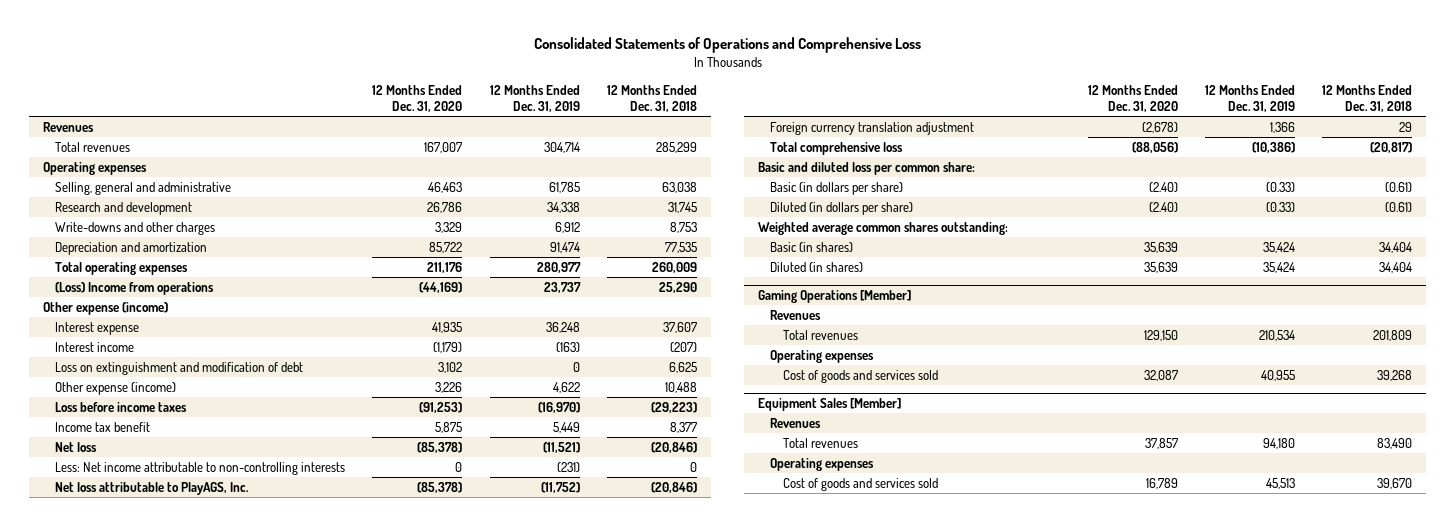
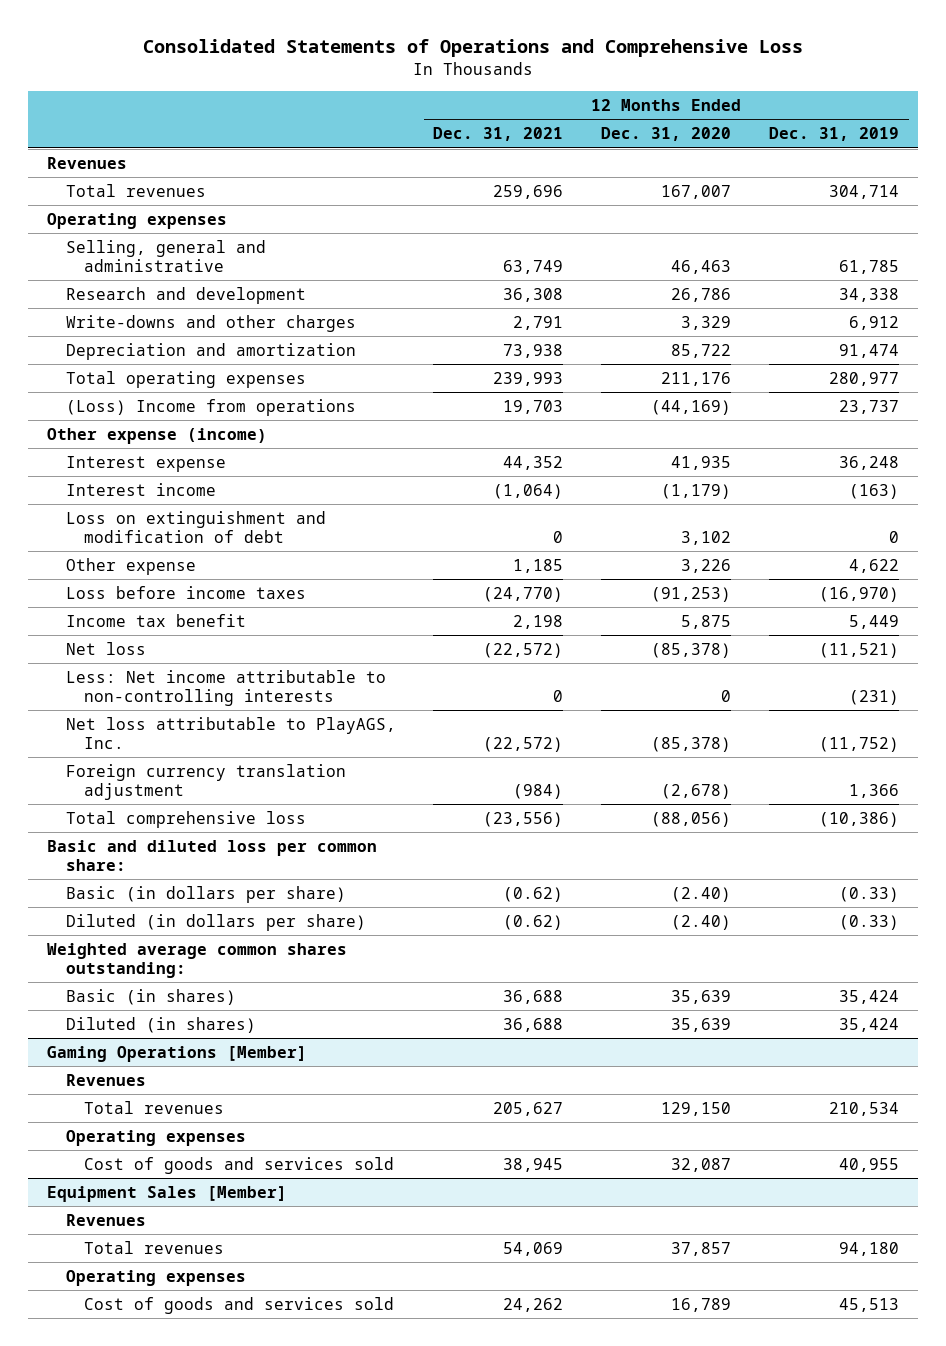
[607,85,698,113] 12 Months Ended Dec. 31, 2018 -> none
none -> [433,127,564,142] Dec. 31, 2021
[55,381,177,395] Other expense (income) -> [65,557,196,575] Other expense

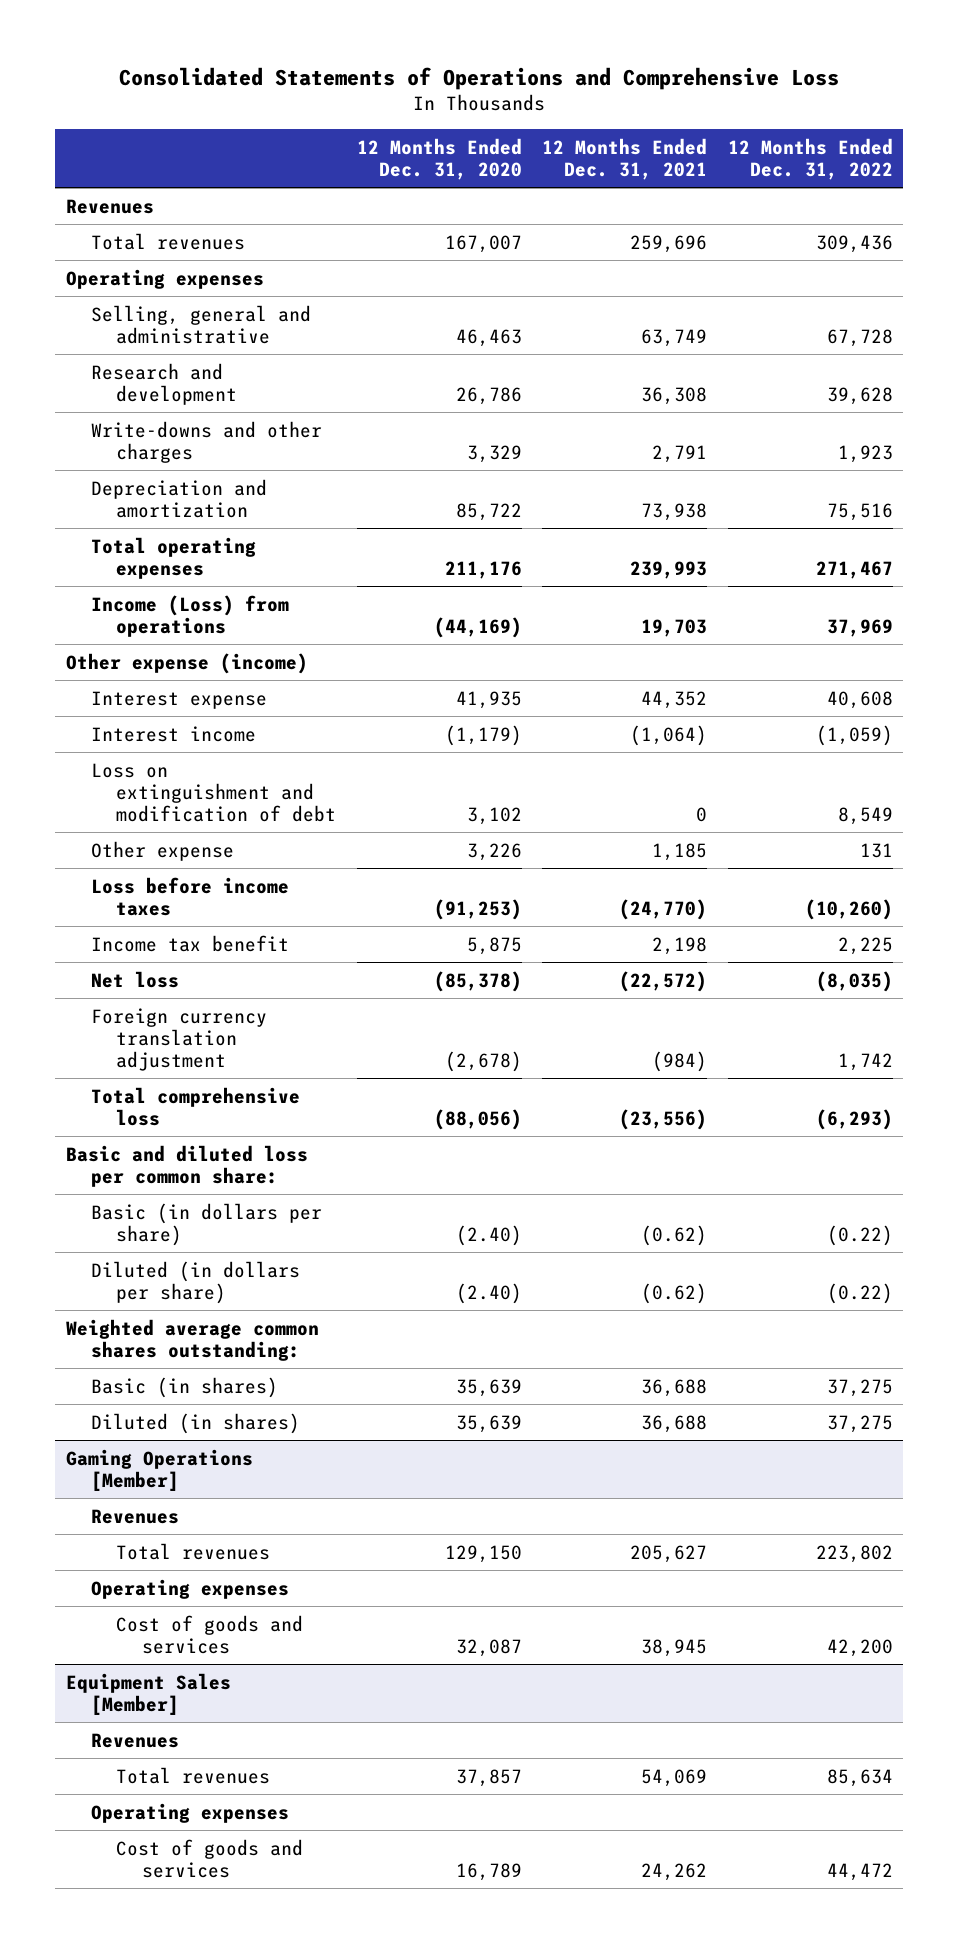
[769,127,900,142] Dec. 31, 2019 -> none
none -> [727,137,893,180] 12 Months Ended Dec. 31, 2022
[65,398,356,416] (Loss) Income from operations -> [90,594,289,637] Income (Loss) from operations
[65,669,386,706] Less: Net income attributable to non-controlling interests -> none
[65,716,396,749] Net loss attributable to PlayAGS, Inc. -> none
[83,1156,394,1174] Cost of goods and services sold -> [116,1614,304,1654] Cost of goods and services
[83,1296,394,1314] Cost of goods and services sold -> [116,1838,304,1878] Cost of goods and services

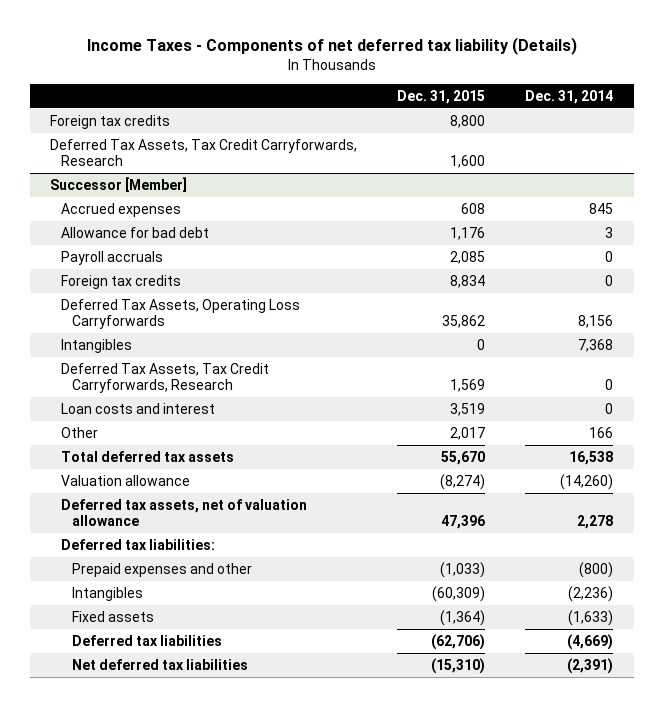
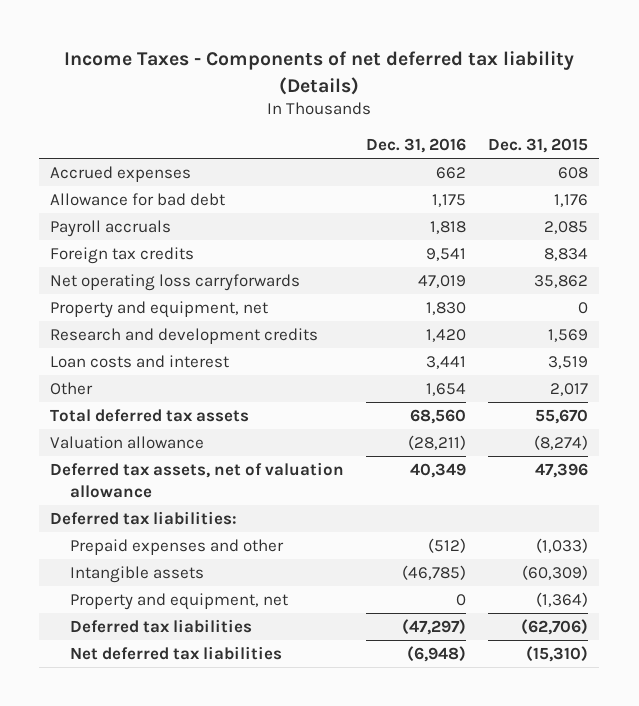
[525,89,614,104] Dec. 31, 2014 -> none
none -> [366,138,467,154] Dec. 31, 2016
[49,114,170,129] Foreign tax credits -> none
[49,138,357,167] Deferred Tax Assets, Tax Credit Carryforwards, Research -> none
[49,176,187,192] Successor [Member] -> none
[60,338,132,353] Intangibles -> none
[60,298,300,330] Deferred Tax Assets, Operating Loss Carryforwards -> [50,273,301,291] Net operating loss carryforwards
none -> [50,300,269,318] Property and equipment, net
[60,362,269,394] Deferred Tax Assets, Tax Credit Carryforwards, Research -> [50,327,319,344] Research and development credits
[71,586,143,601] Intangibles -> [70,565,205,583] Intangible assets
[71,610,154,622] Fixed assets -> [70,592,289,610] Property and equipment, net

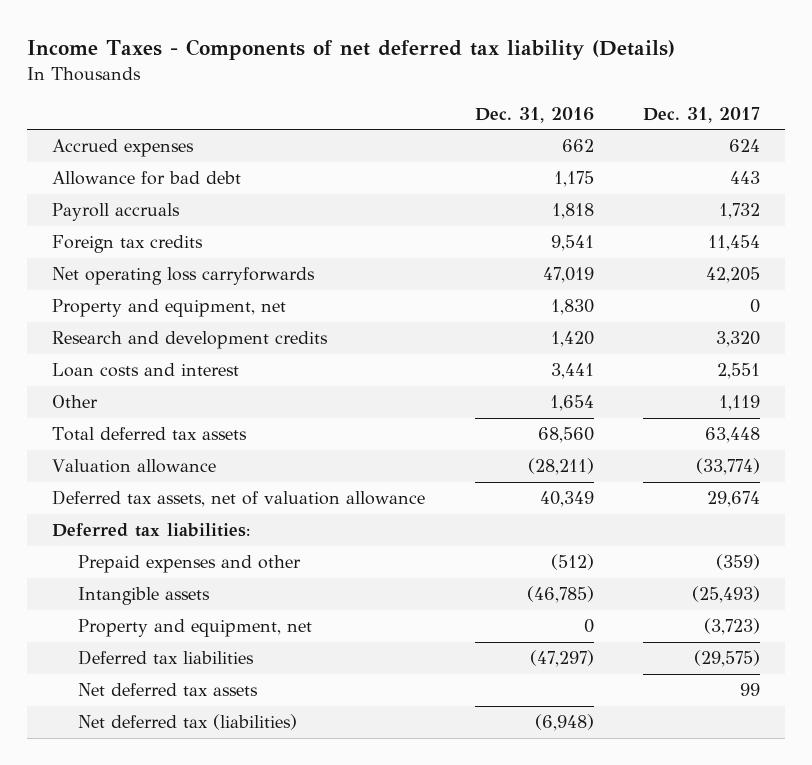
[488,138,589,154] Dec. 31, 2015 -> none
none -> [643,106,761,123] Dec. 31, 2017
none -> [78,683,259,697] Net deferred tax assets
[70,645,283,660] Net deferred tax liabilities -> [78,714,298,731] Net deferred tax (liabilities)

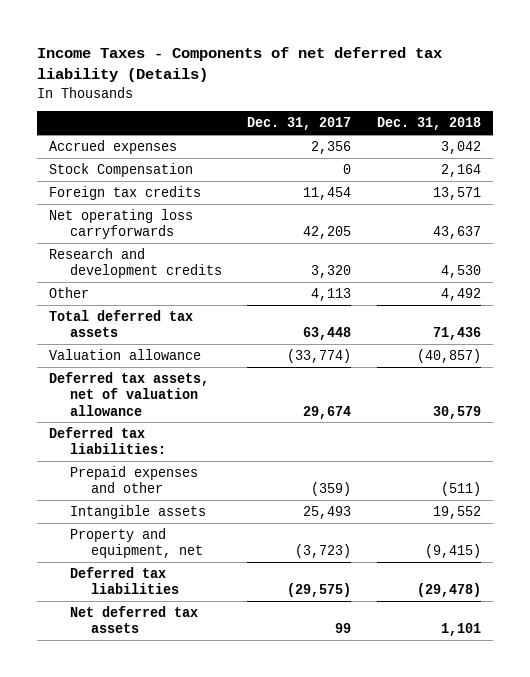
[474,106,594,123] Dec. 31, 2016 -> none
none -> [376,117,481,131] Dec. 31, 2018
[51,171,241,186] Allowance for bad debt -> none
[51,203,180,222] Payroll accruals -> none
[729,139,761,153] 624 -> [311,140,352,154] 2,356
none -> [49,162,194,177] Stock Compensation
[51,299,286,318] Property and equipment, net -> none
[51,363,239,378] Loan costs and interest -> none
[719,395,761,412] 1,119 -> [311,287,352,301] 4,113
[692,586,761,604] (25,493) -> [303,505,352,519] 25,493
[78,714,298,731] Net deferred tax (liabilities) -> none

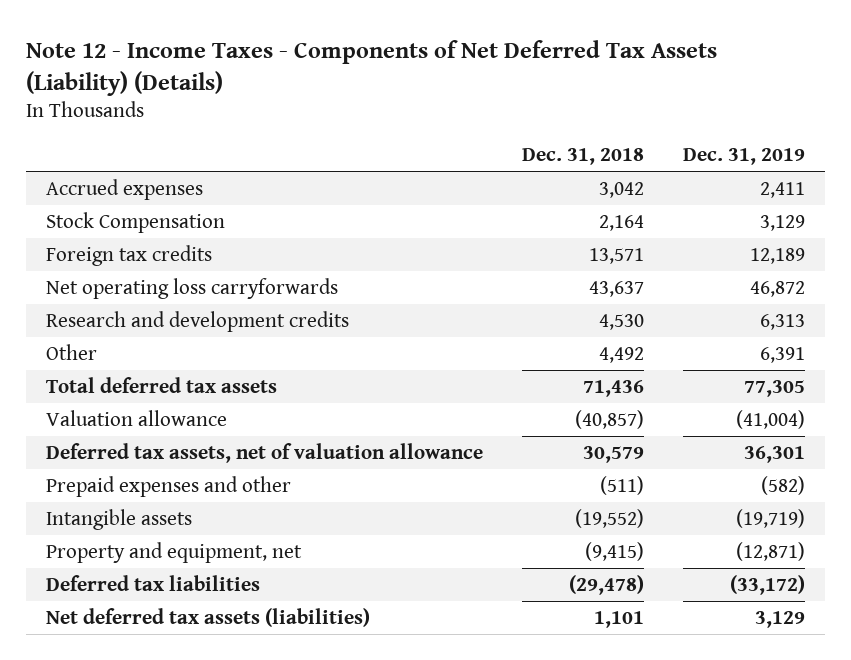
[36,47,442,83] Income Taxes - Components of net deferred tax liability (Details) -> [26,39,718,96] Note 12 - Income Taxes - Components of Net Deferred Tax Assets (Liability) (Details)
[247,117,352,131] Dec. 31, 2017 -> none
none -> [683,147,806,165] Dec. 31, 2019
[49,426,167,455] Deferred tax liabilities: -> none
[432,505,481,519] 19,552 -> [575,509,645,529] (19,552)
[70,605,199,634] Net deferred tax assets -> [45,608,370,628] Net deferred tax assets (liabilities)

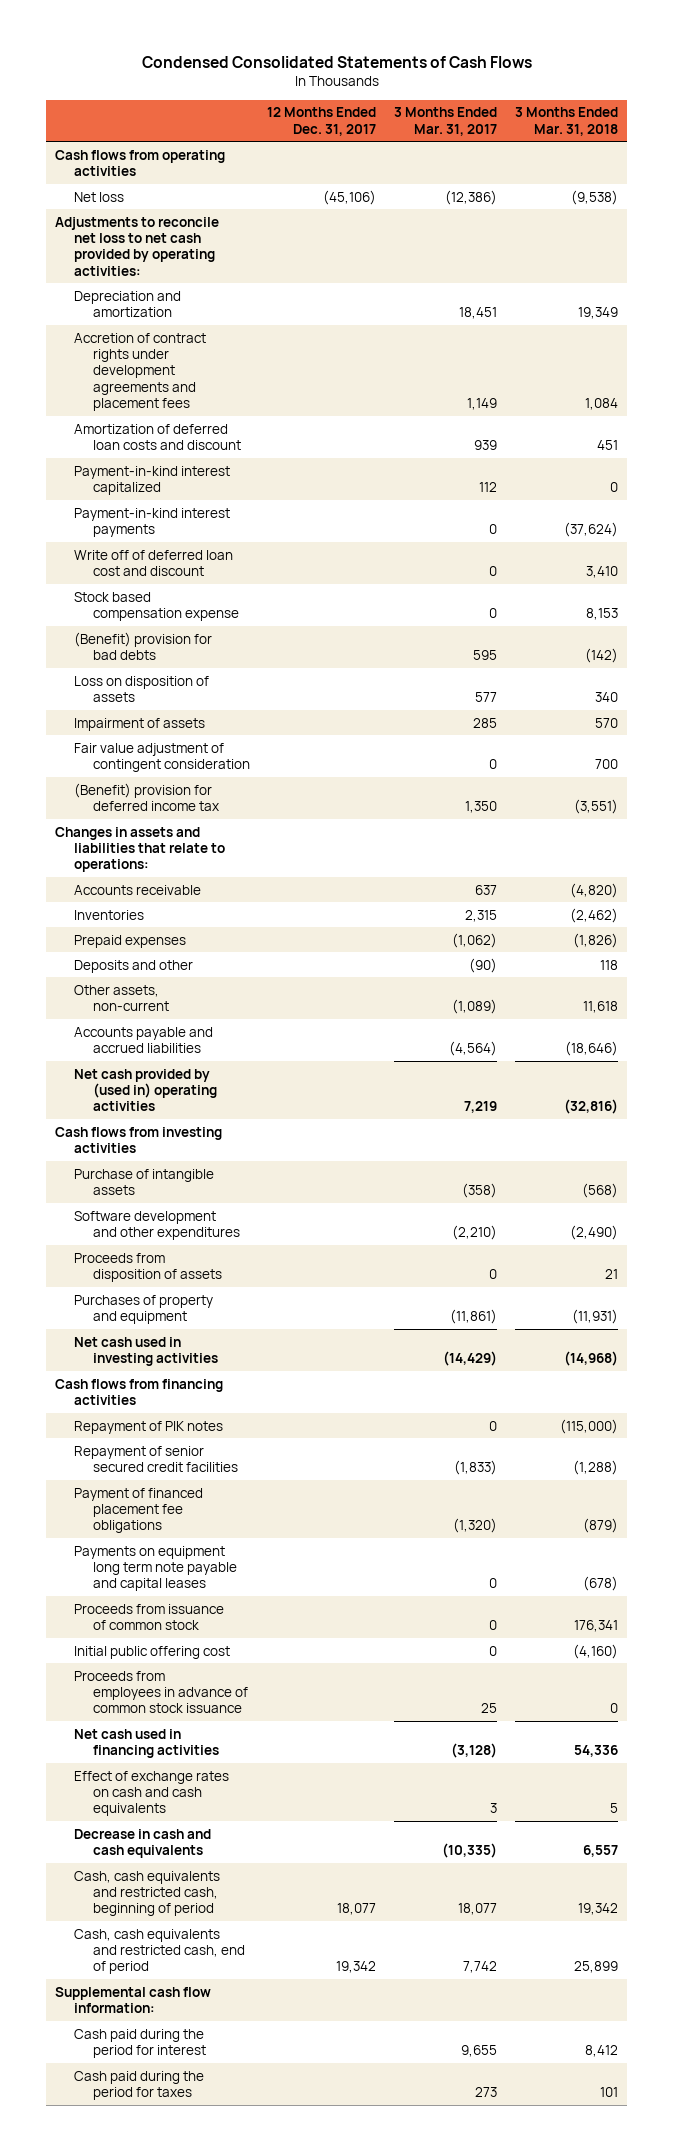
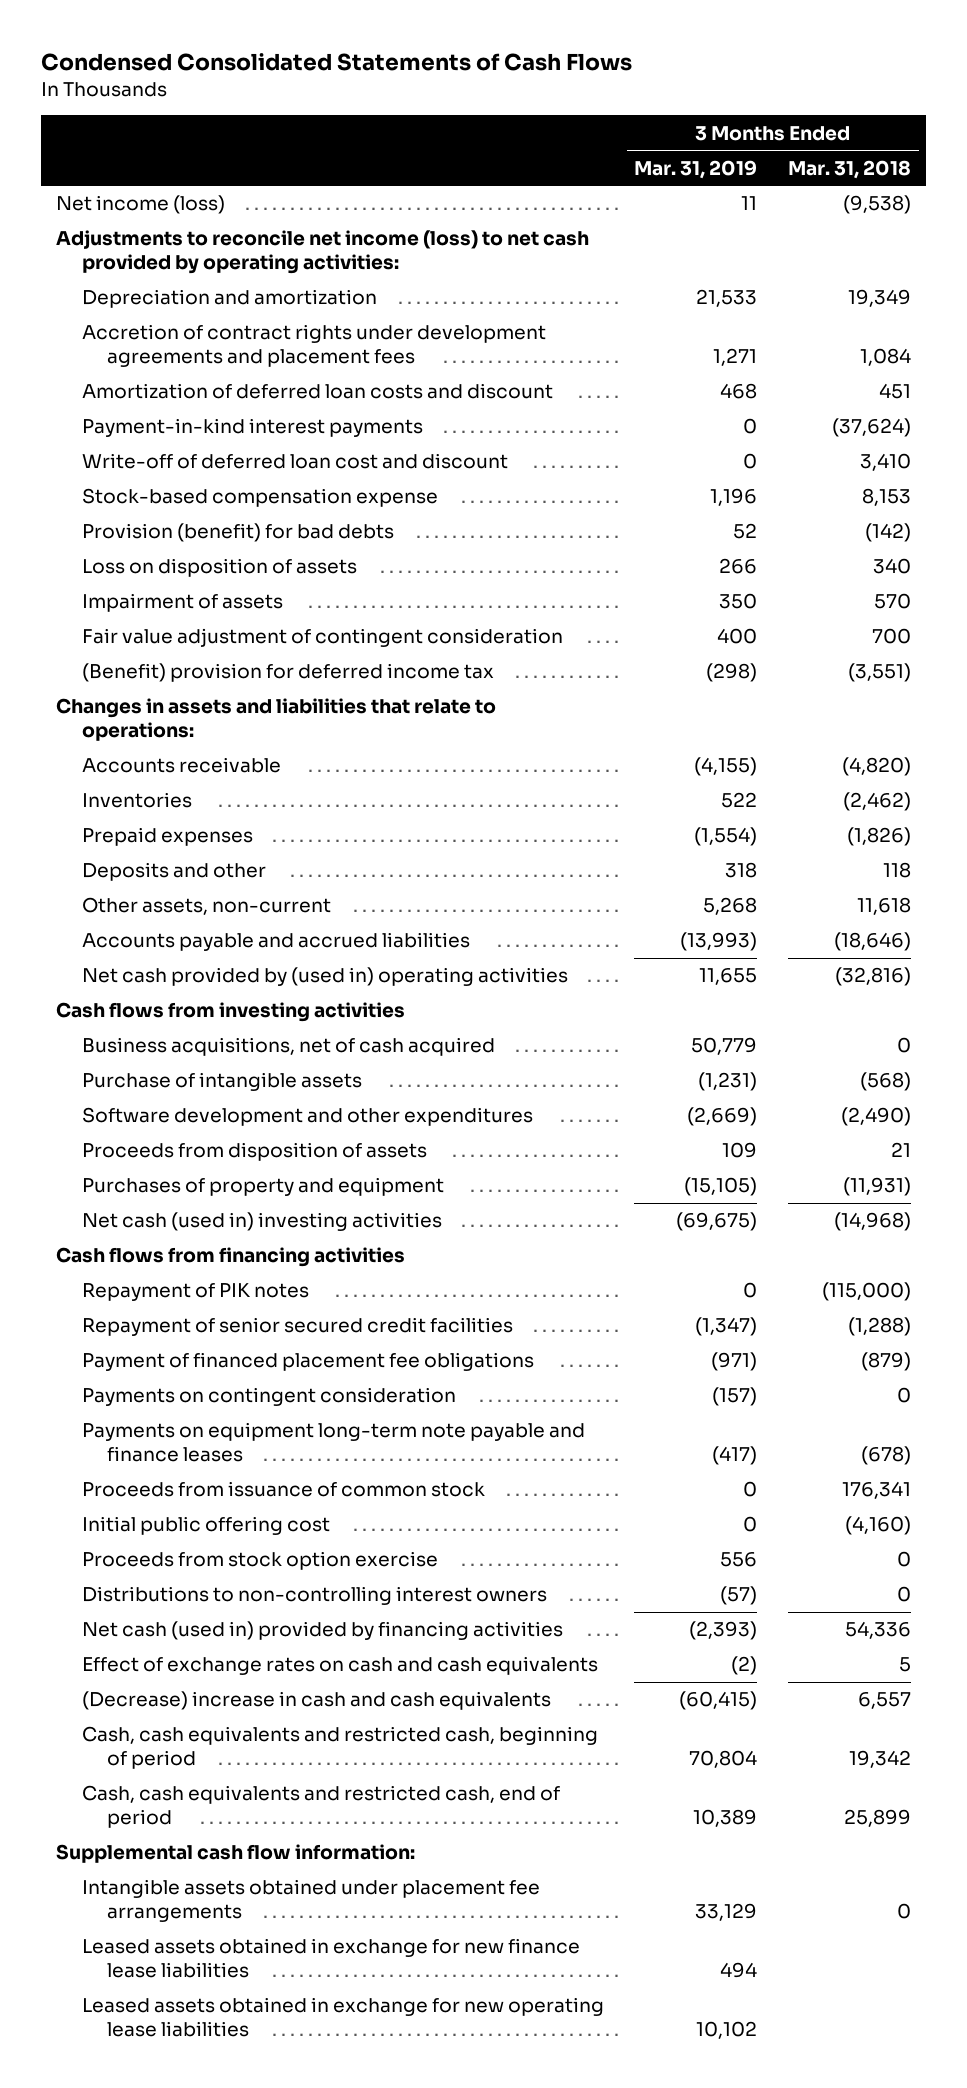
[267,107,377,136] 12 Months Ended Dec. 31, 2017 -> none
[394,107,498,136] 3 Months Ended Mar. 31, 2017 -> none
none -> [634,159,758,179] Mar. 31, 2019
[55,149,226,176] Cash flows from operating activities -> none
[74,191,125,202] Net loss -> [55,195,225,215] Net income (loss)
[55,216,220,276] Adjustments to reconcile net loss to net cash provided by operating activities: -> [55,230,589,275] Adjustments to reconcile net income (loss) to net cash provided by operating activities:
[74,465,231,495] Payment-in-kind interest capitalized -> none
[74,549,234,576] Write off of deferred loan cost and discount -> [81,453,508,470] Write-off of deferred loan cost and discount
[74,591,239,621] Stock based compensation expense -> [81,488,438,508] Stock-based compensation expense
[74,631,213,660] (Benefit) provision for bad debts -> [81,523,394,543] Provision (benefit) for bad debts
none -> [81,1037,495,1057] Business acquisitions, net of cash acquired
[74,1336,218,1366] Net cash used in investing activities -> [81,1212,442,1232] Net cash (used in) investing activities
none -> [81,1387,456,1407] Payments on contingent consideration
[74,1545,237,1592] Payments on equipment long term note payable and capital leases -> [81,1422,585,1463] Payments on equipment long-term note payable and finance leases
[74,1670,248,1714] Proceeds from employees in advance of common stock issuance -> none
none -> [81,1551,438,1571] Proceeds from stock option exercise
none -> [81,1586,547,1606] Distributions to non-controlling interest owners
[74,1728,219,1758] Net cash used in financing activities -> [81,1621,563,1641] Net cash (used in) provided by financing activities
[74,1828,212,1858] Decrease in cash and cash equivalents -> [81,1691,551,1711] (Decrease) increase in cash and cash equivalents
[74,2028,206,2058] Cash paid during the period for interest -> none
[74,2070,205,2100] Cash paid during the period for taxes -> none
none -> [81,1879,540,1923] Intangible assets obtained under placement fee arrangements
none -> [81,1938,580,1979] Leased assets obtained in exchange for new finance lease liabilities
none -> [81,1997,604,2038] Leased assets obtained in exchange for new operating lease liabilities

